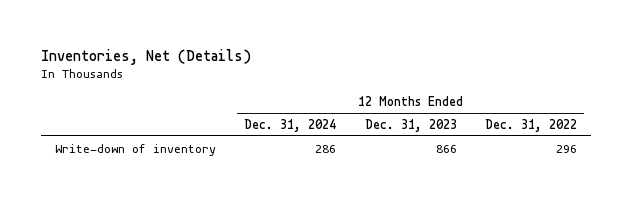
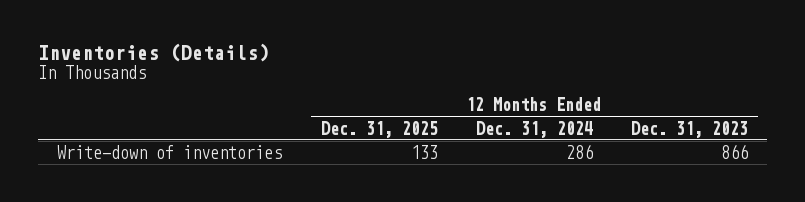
[40,48,251,65] Inventories, Net (Details) -> [38,42,270,62] Inventories (Details)
[484,118,577,132] 12 Months Ended Dec. 31, 2022 -> none
none -> [320,120,438,138] Dec. 31, 2025
[55,143,217,156] Write-down of inventory -> [57,145,283,160] Write-down of inventories

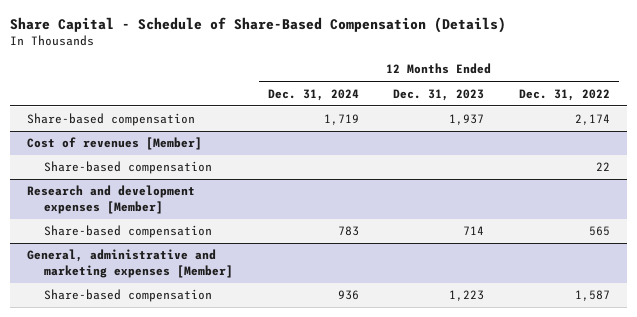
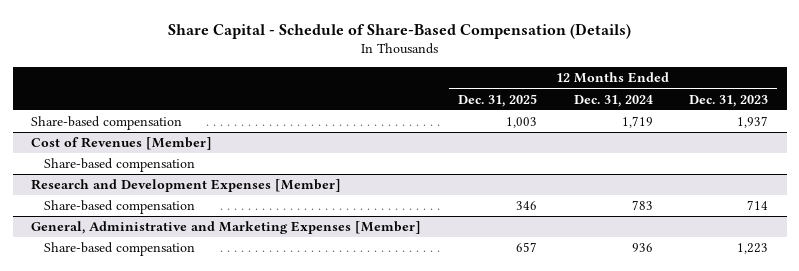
[519,88,611,101] Dec. 31, 2022 -> none
none -> [457,93,537,107] Dec. 31, 2025
[27,137,203,151] Cost of revenues [Member] -> [31,137,213,151] Cost of Revenues [Member]
[27,185,196,215] Research and development expenses [Member] -> [31,179,342,193] Research and Development Expenses [Member]
[27,249,234,279] General, administrative and marketing expenses [Member] -> [31,221,422,235] General, Administrative and Marketing Expenses [Member]

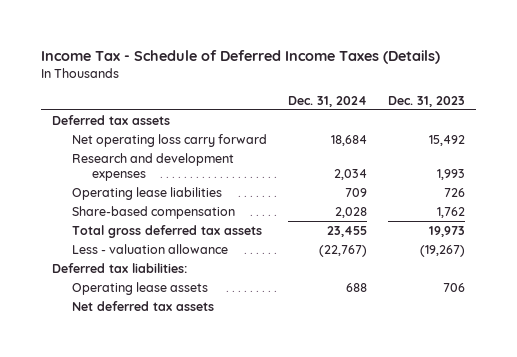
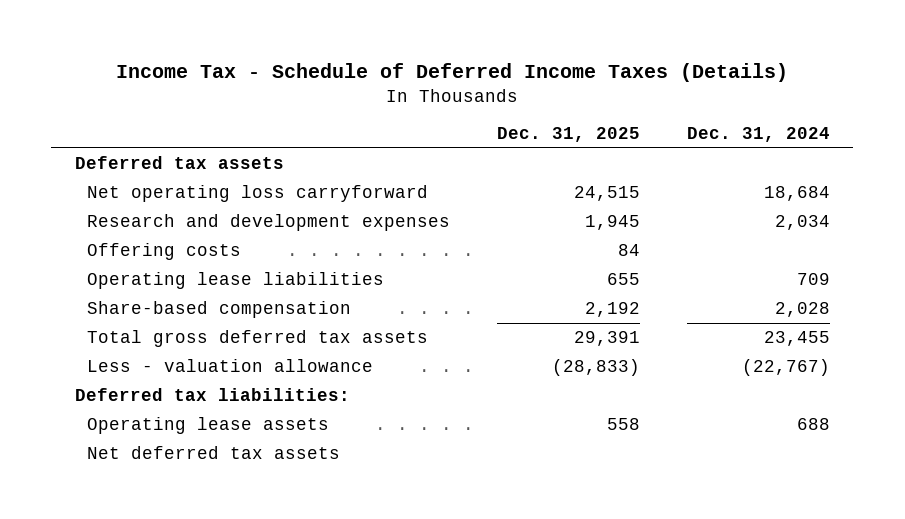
[388,95,466,107] Dec. 31, 2023 -> none
none -> [497,127,641,143] Dec. 31, 2025
[71,134,267,148] Net operating loss carry forward -> [87,185,429,203] Net operating loss carryforward
none -> [87,243,242,261] Offering costs

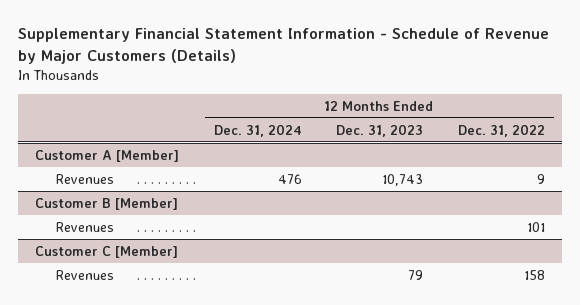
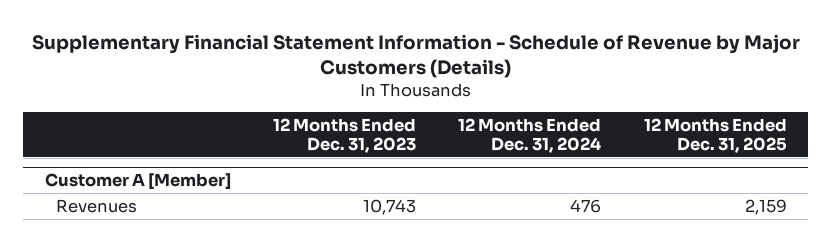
[457,123,545,137] Dec. 31, 2022 -> none
none -> [643,117,787,153] 12 Months Ended Dec. 31, 2025
[34,197,178,210] Customer B [Member] -> none
[55,221,114,232] Revenues -> none
[34,245,178,258] Customer C [Member] -> none
[55,269,114,280] Revenues -> none

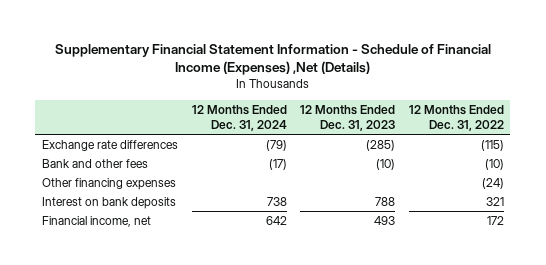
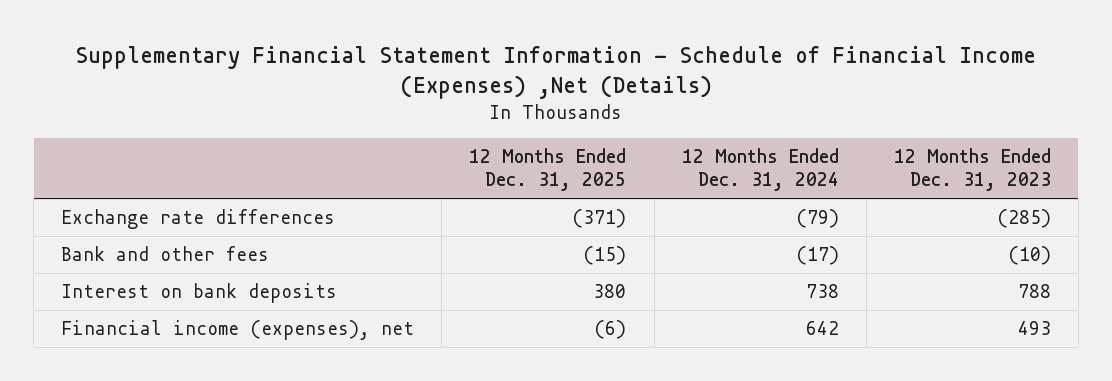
[408,104,504,131] 12 Months Ended Dec. 31, 2022 -> none
none -> [469,147,627,192] 12 Months Ended Dec. 31, 2025
[42,177,177,190] Other financing expenses -> none
[42,215,152,227] Financial income, net -> [61,319,415,340] Financial income (expenses), net

